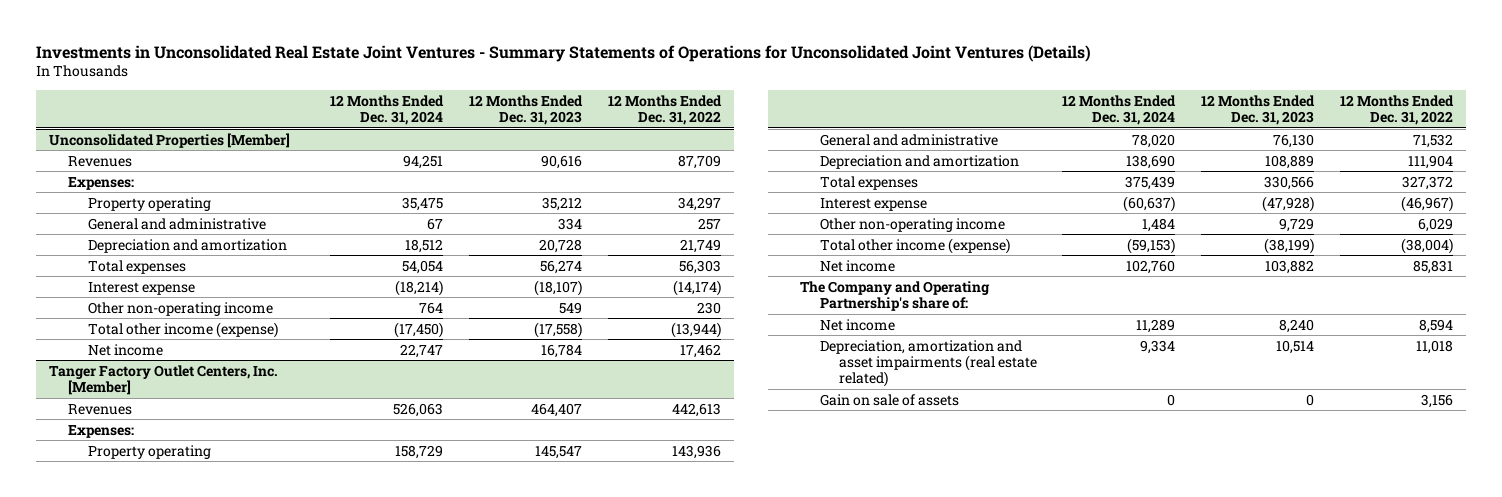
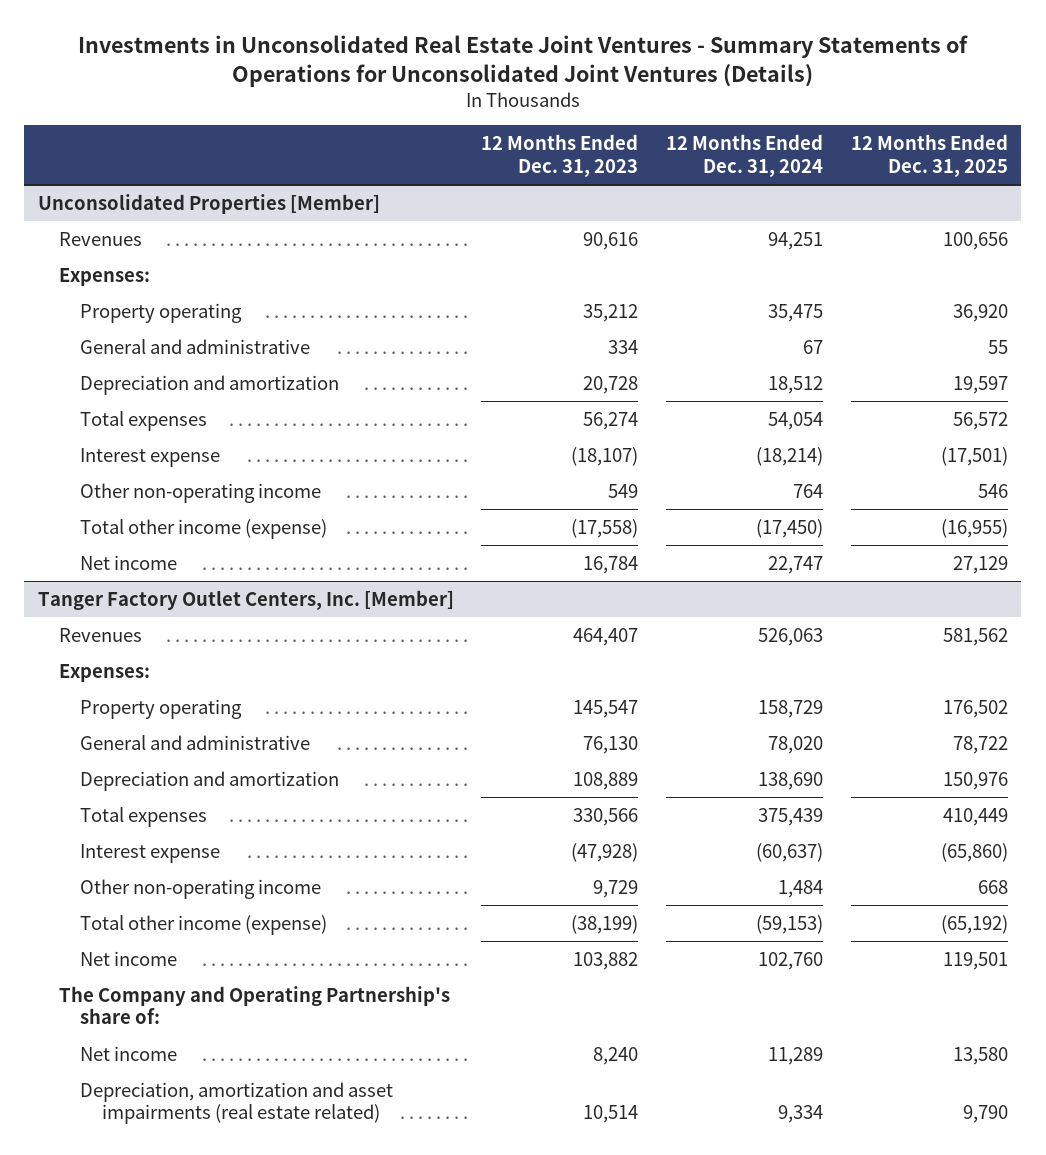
[607,94,722,126] 12 Months Ended Dec. 31, 2022 -> none
none -> [850,134,1008,177] 12 Months Ended Dec. 31, 2025
[819,393,959,406] Gain on sale of assets -> none

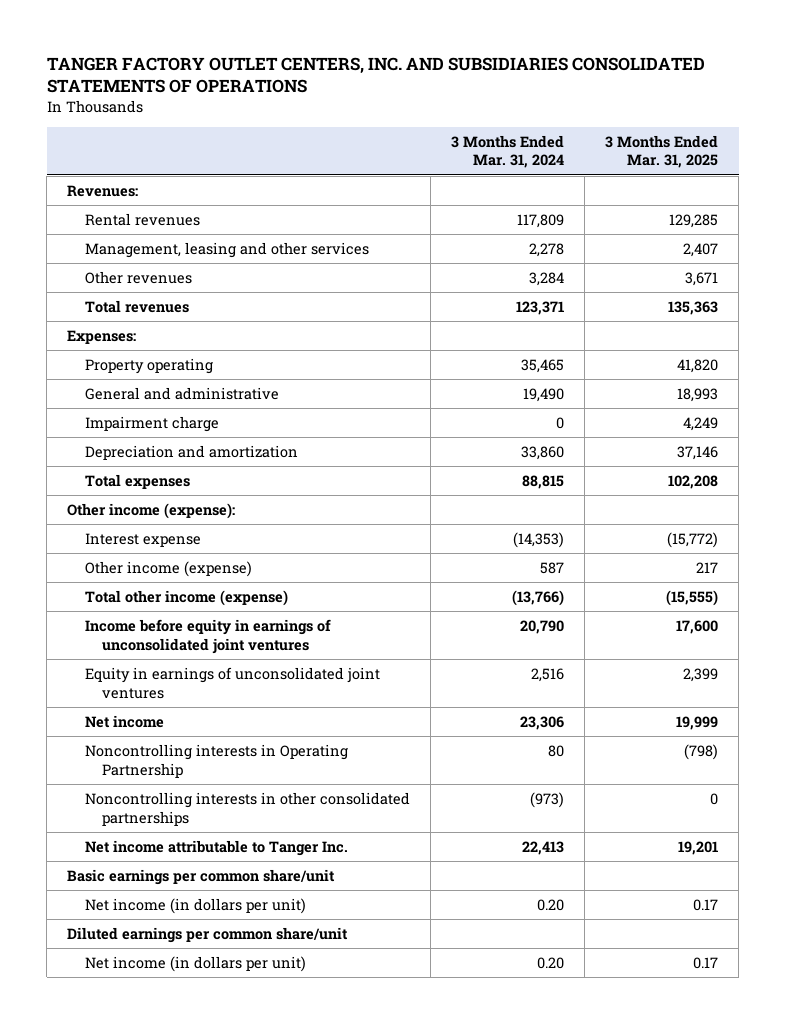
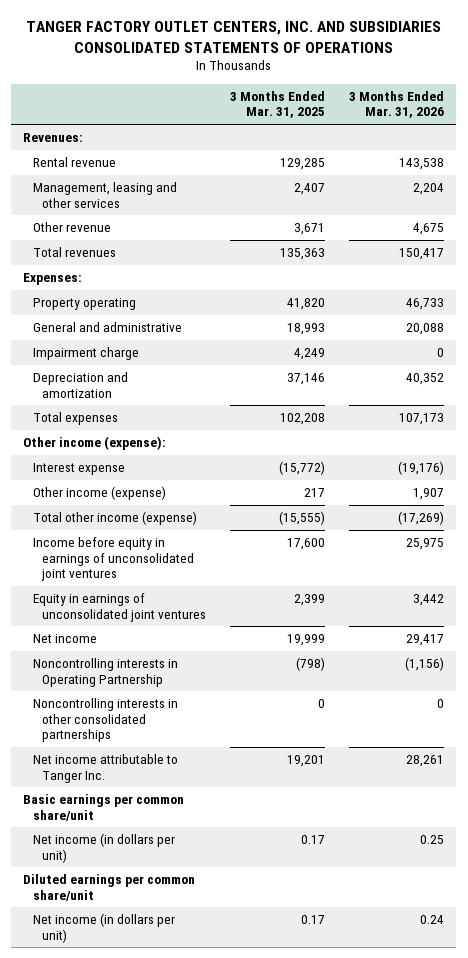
[450,134,564,169] 3 Months Ended Mar. 31, 2024 -> none
none -> [349,90,445,119] 3 Months Ended Mar. 31, 2026
[84,212,200,226] Rental revenues -> [32,157,116,168] Rental revenue
[84,270,192,284] Other revenues -> [32,222,111,233] Other revenue

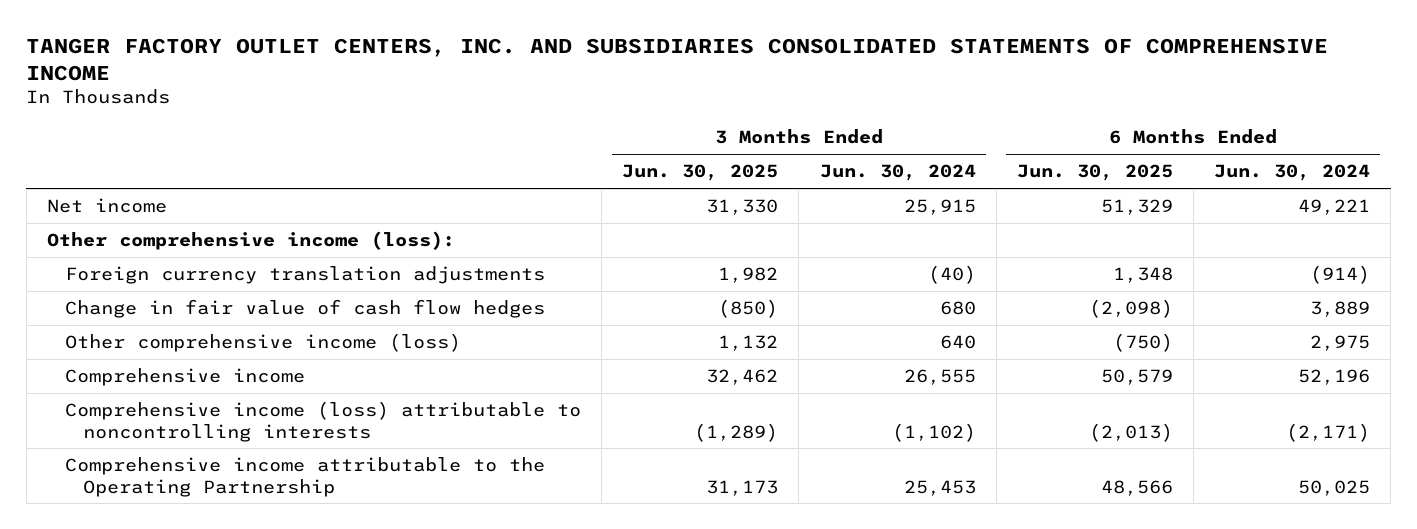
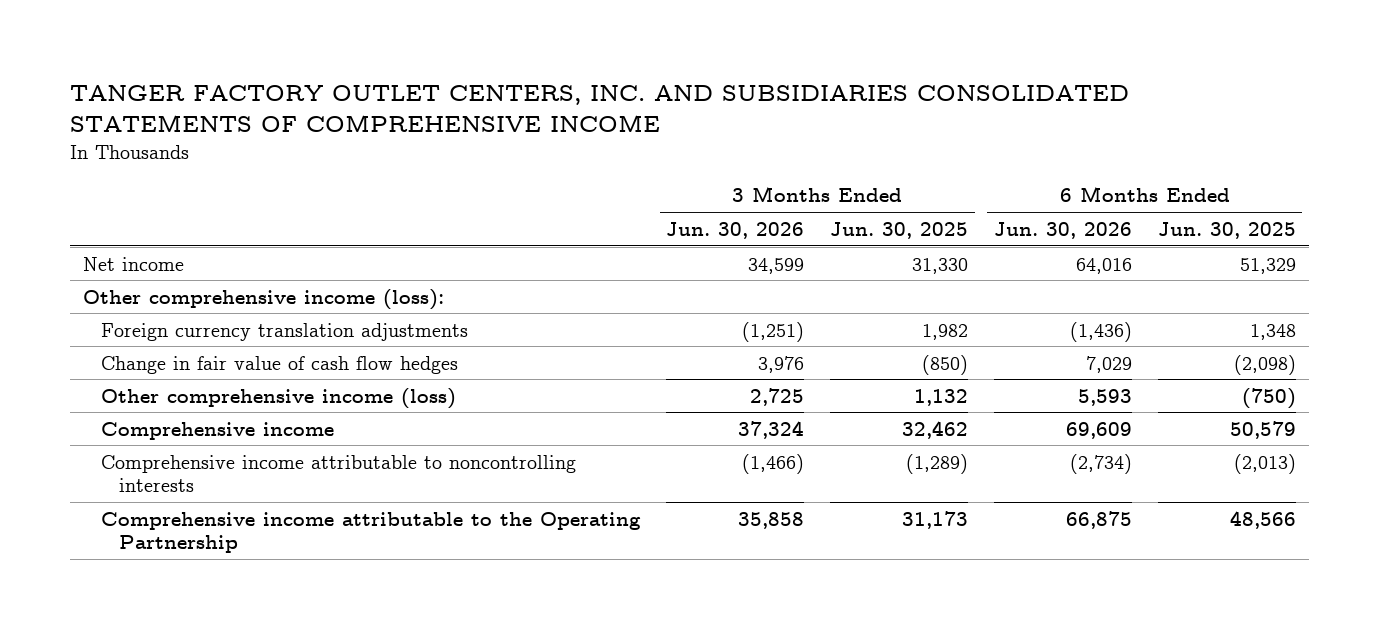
[819,164,976,182] Jun. 30, 2024 -> none
[1214,164,1371,182] Jun. 30, 2024 -> none
none -> [666,221,805,239] Jun. 30, 2026
none -> [993,221,1132,239] Jun. 30, 2026
[64,400,581,442] Comprehensive income (loss) attributable to noncontrolling interests -> [100,454,576,493] Comprehensive income attributable to noncontrolling interests

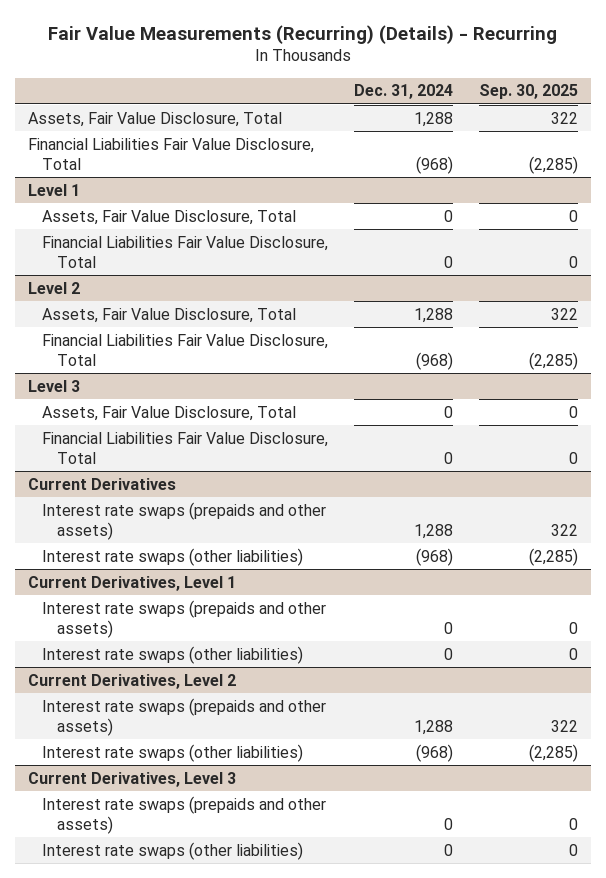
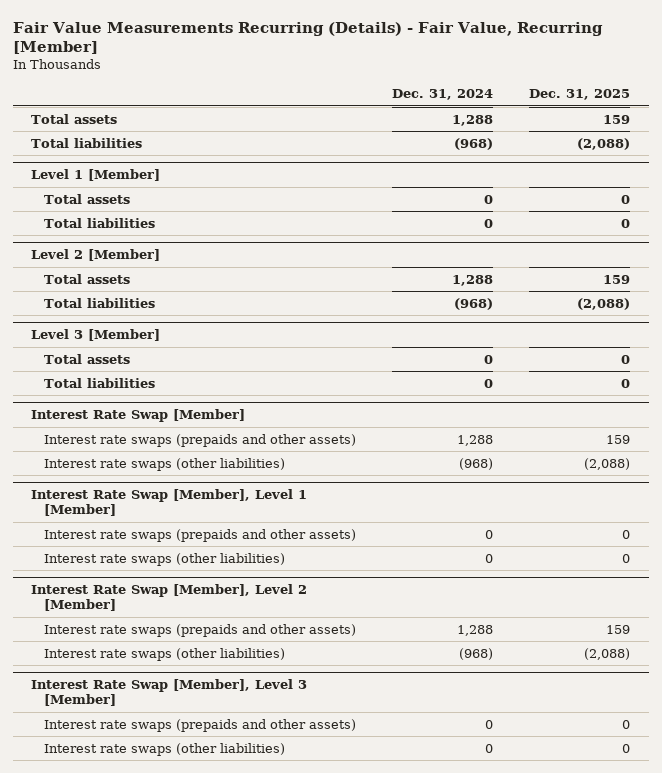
[47,24,557,44] Fair Value Measurements (Recurring) (Details) - Recurring -> [13,21,604,54] Fair Value Measurements Recurring (Details) - Fair Value, Recurring [Member]
[479,84,579,100] Sep. 30, 2025 -> none
none -> [529,88,631,100] Dec. 31, 2025
[27,111,282,127] Assets, Fair Value Disclosure, Total -> [31,113,118,124] Total assets
[27,137,314,170] Financial Liabilities Fair Value Disclosure, Total -> [31,137,143,148] Total liabilities
[27,183,80,196] Level 1 -> [31,169,161,182] Level 1 [Member]
[42,209,297,225] Assets, Fair Value Disclosure, Total -> [43,193,130,204] Total assets
[42,235,329,268] Financial Liabilities Fair Value Disclosure, Total -> [43,217,155,228] Total liabilities
[27,281,80,294] Level 2 -> [31,249,161,262] Level 2 [Member]
[42,307,297,323] Assets, Fair Value Disclosure, Total -> [43,273,130,284] Total assets
[42,333,329,366] Financial Liabilities Fair Value Disclosure, Total -> [43,297,155,308] Total liabilities
[27,379,80,392] Level 3 -> [31,329,161,342] Level 3 [Member]
[42,405,297,421] Assets, Fair Value Disclosure, Total -> [43,353,130,364] Total assets
[42,431,329,464] Financial Liabilities Fair Value Disclosure, Total -> [43,377,155,388] Total liabilities
[27,477,176,490] Current Derivatives -> [31,409,246,423] Interest Rate Swap [Member]
[27,575,236,591] Current Derivatives, Level 1 -> none
none -> [31,489,308,517] Interest Rate Swap [Member], Level 1 [Member]
[27,673,236,689] Current Derivatives, Level 2 -> none
none -> [31,584,308,612] Interest Rate Swap [Member], Level 2 [Member]
[27,771,236,787] Current Derivatives, Level 3 -> none
none -> [31,679,308,707] Interest Rate Swap [Member], Level 3 [Member]

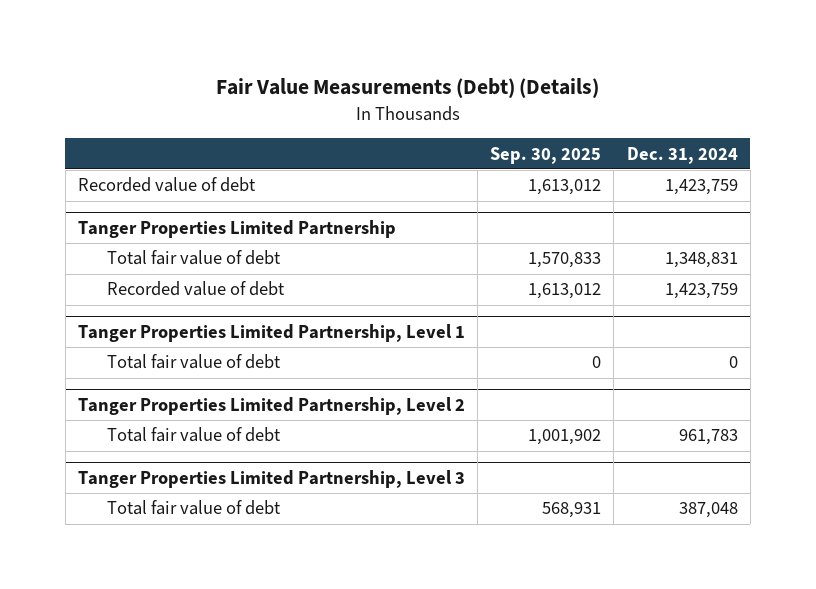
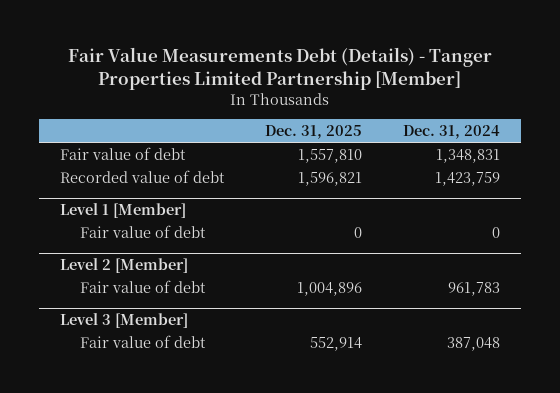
[215,78,599,99] Fair Value Measurements (Debt) (Details) -> [67,47,492,90] Fair Value Measurements Debt (Details) - Tanger Properties Limited Partnership [Member]
[490,146,602,164] Sep. 30, 2025 -> none
none -> [264,125,362,140] Dec. 31, 2025
[78,177,257,193] Recorded value of debt -> none
[78,219,397,238] Tanger Properties Limited Partnership -> none
[106,250,281,266] Total fair value of debt -> [59,146,186,160] Fair value of debt
[78,323,466,342] Tanger Properties Limited Partnership, Level 1 -> none
[78,396,466,415] Tanger Properties Limited Partnership, Level 2 -> none
[78,469,466,488] Tanger Properties Limited Partnership, Level 3 -> none
none -> [59,203,186,219] Level 1 [Member]
[106,354,281,370] Total fair value of debt -> [80,224,207,238] Fair value of debt
none -> [59,258,188,274] Level 2 [Member]
[106,427,281,443] Total fair value of debt -> [80,279,207,293] Fair value of debt
none -> [59,313,188,329] Level 3 [Member]
[106,500,281,516] Total fair value of debt -> [80,334,207,348] Fair value of debt

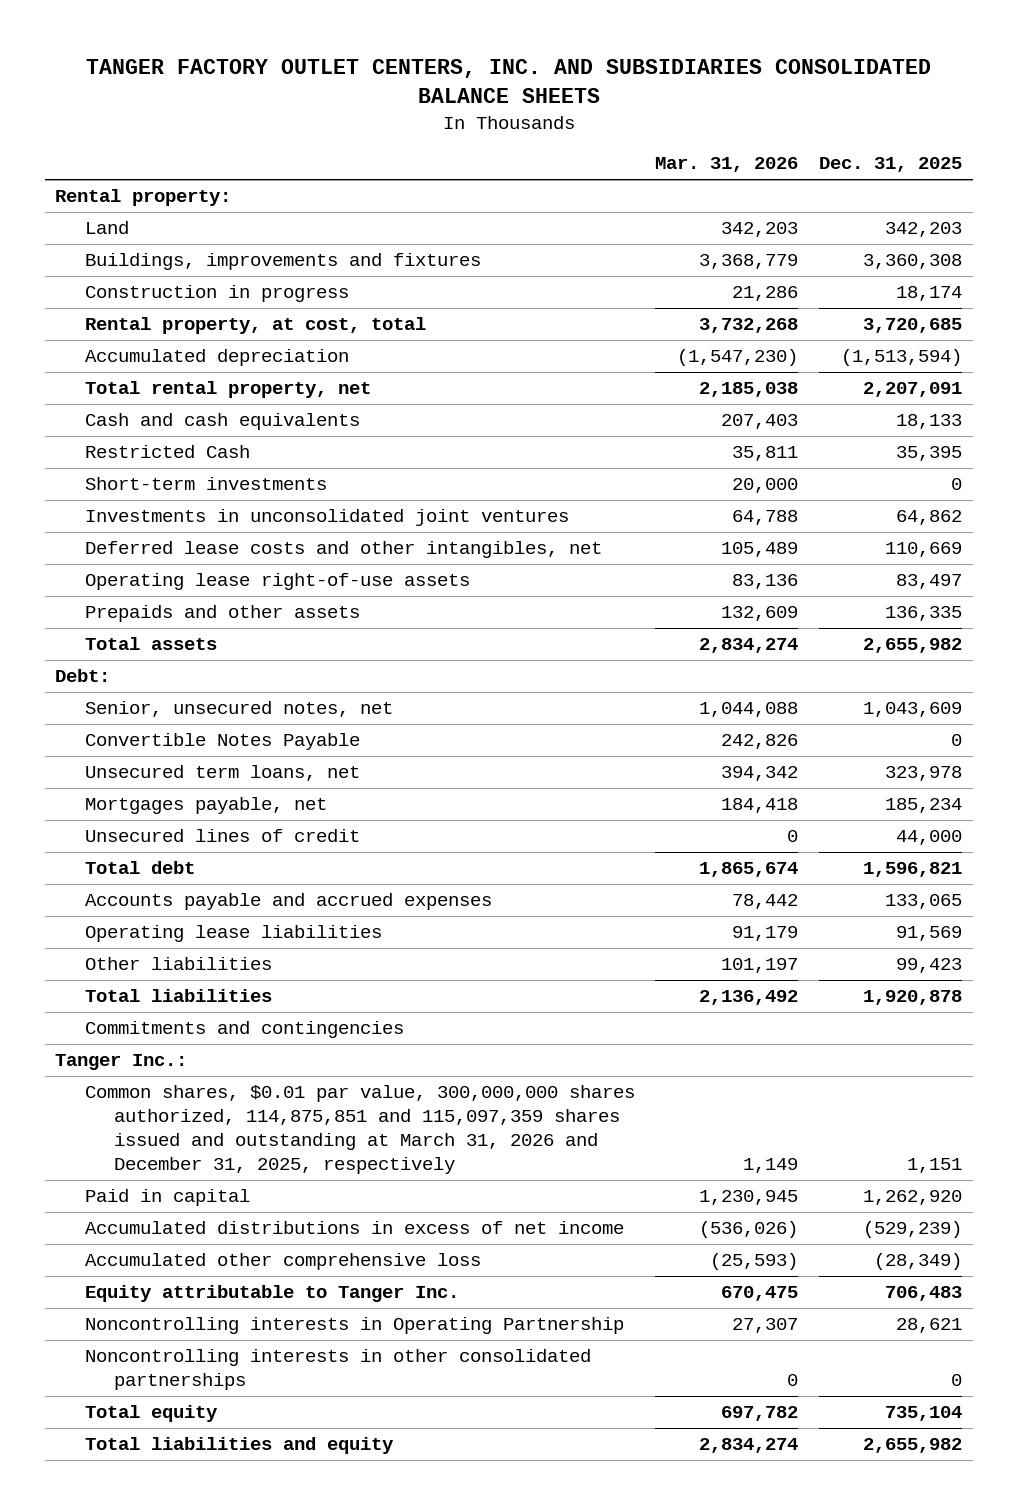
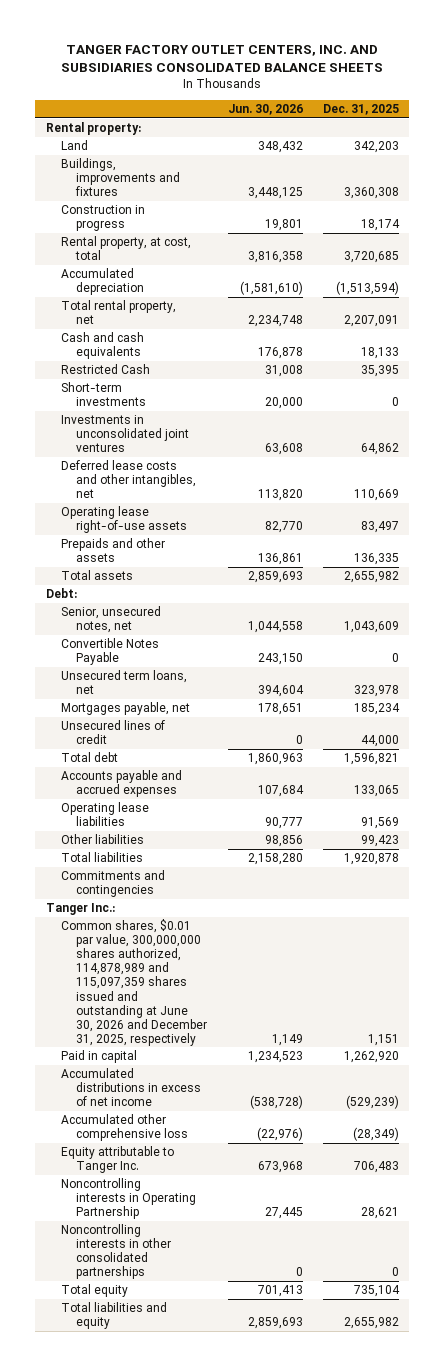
[655,157,799,173] Mar. 31, 2026 -> none
none -> [227,104,303,116] Jun. 30, 2026
[84,1085,635,1175] Common shares, $0.01 par value, 300,000,000 shares authorized, 114,875,851 and 115,097,359 shares issued and outstanding at March 31, 2026 and December 31, 2025, respectively -> [60,919,208,1046] Common shares, $0.01 par value, 300,000,000 shares authorized, 114,878,989 and 115,097,359 shares issued and outstanding at June 30, 2026 and December 31, 2025, respectively

